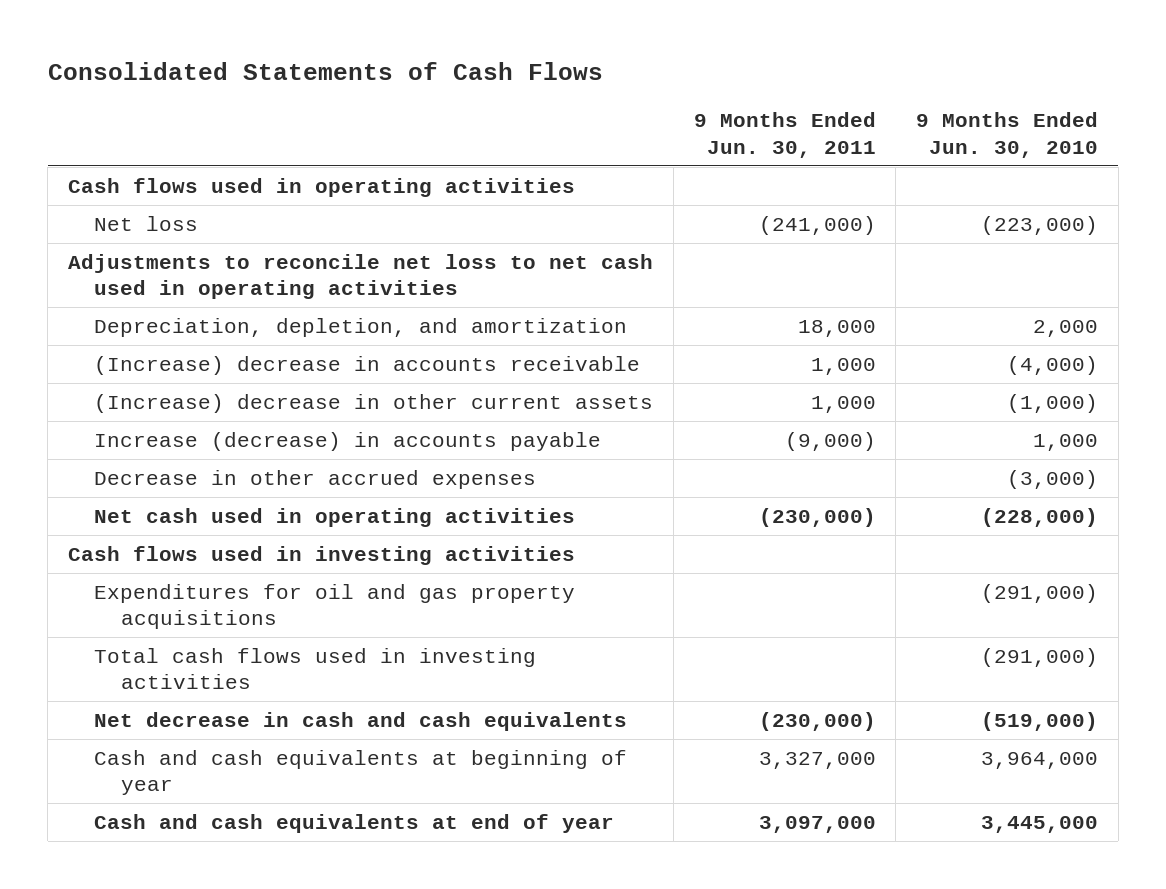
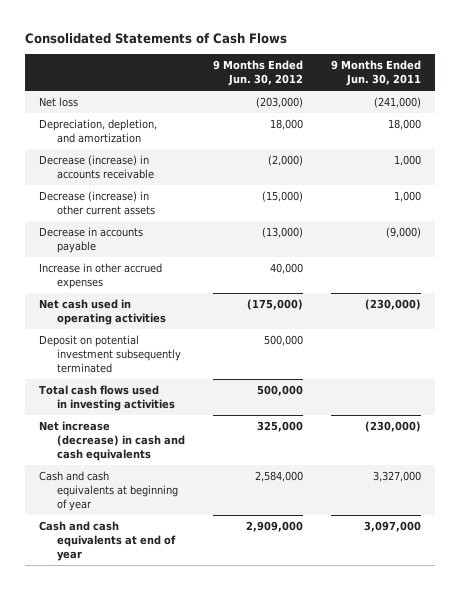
[916,112,1099,158] 9 Months Ended Jun. 30, 2010 -> none
none -> [213,60,304,86] 9 Months Ended Jun. 30, 2012
[67,177,575,197] Cash flows used in operating activities -> none
[67,253,653,300] Adjustments to reconcile net loss to net cash used in operating activities -> none
[94,355,641,375] (Increase) decrease in accounts receivable -> [39,155,155,179] Decrease (increase) in accounts receivable
[94,393,654,413] (Increase) decrease in other current assets -> [39,191,156,215] Decrease (increase) in other current assets
[94,431,602,451] Increase (decrease) in accounts payable -> [39,227,144,253] Decrease in accounts payable
[94,469,537,489] Decrease in other accrued expenses -> [39,263,163,289] Increase in other accrued expenses
[67,545,575,565] Cash flows used in investing activities -> none
[94,583,576,630] Expenditures for oil and gas property acquisitions -> none
none -> [39,335,182,373] Deposit on potential investment subsequently terminated
[94,711,628,731] Net decrease in cash and cash equivalents -> [39,421,186,461] Net increase (decrease) in cash and cash equivalents

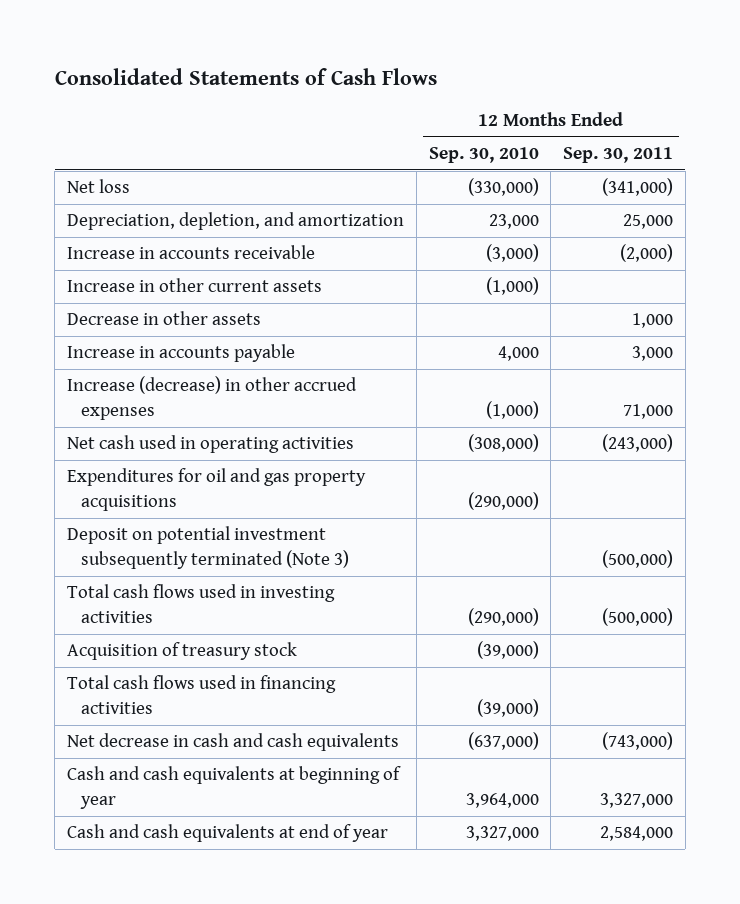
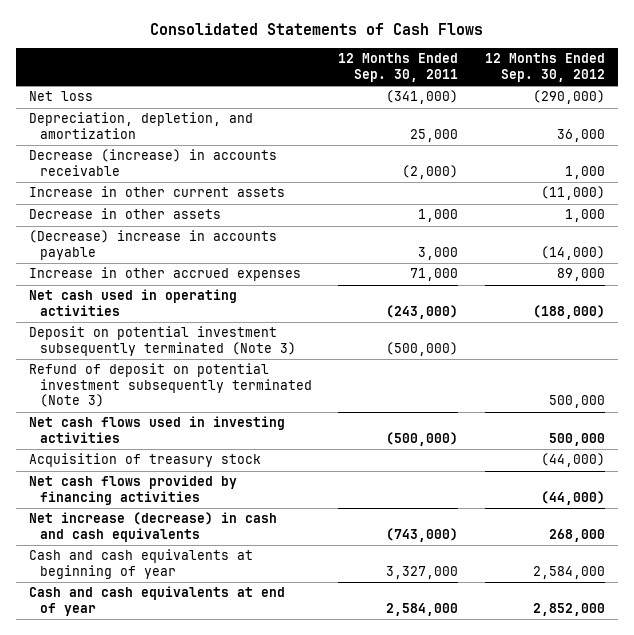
[428,147,539,164] Sep. 30, 2010 -> none
none -> [484,53,605,82] 12 Months Ended Sep. 30, 2012
[67,245,316,260] Increase in accounts receivable -> [29,149,278,176] Decrease (increase) in accounts receivable
[67,344,296,363] Increase in accounts payable -> [29,230,278,260] (Decrease) increase in accounts payable
[67,376,358,421] Increase (decrease) in other accrued expenses -> [29,267,302,282] Increase in other accrued expenses
[67,468,367,512] Expenditures for oil and gas property acquisitions -> none
none -> [29,363,312,408] Refund of deposit on potential investment subsequently terminated (Note 3)
[67,584,336,624] Total cash flows used in investing activities -> [29,416,286,443] Net cash flows used in investing activities
[67,675,337,715] Total cash flows used in financing activities -> [29,475,238,505] Net cash flows provided by financing activities
[67,733,400,752] Net decrease in cash and cash equivalents -> [29,512,278,542] Net increase (decrease) in cash and cash equivalents

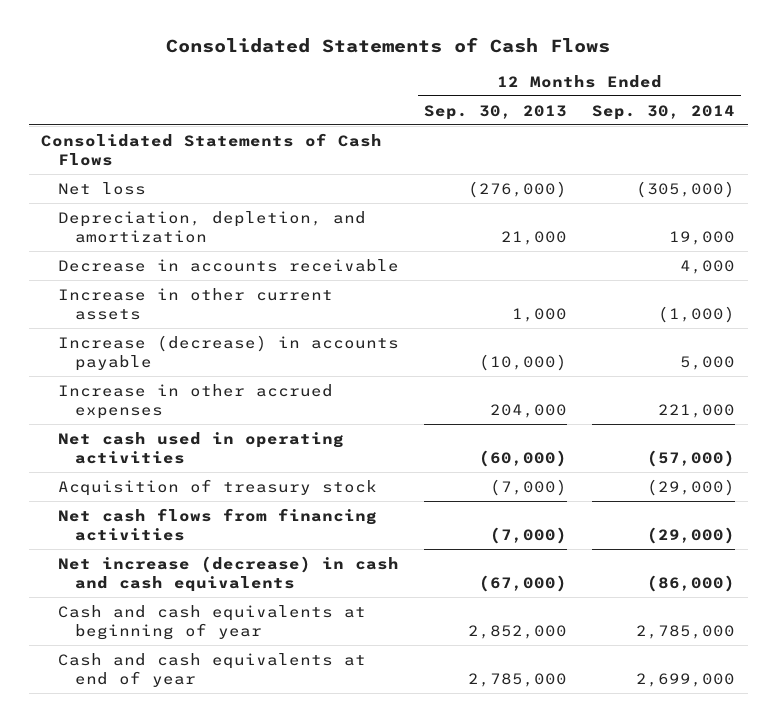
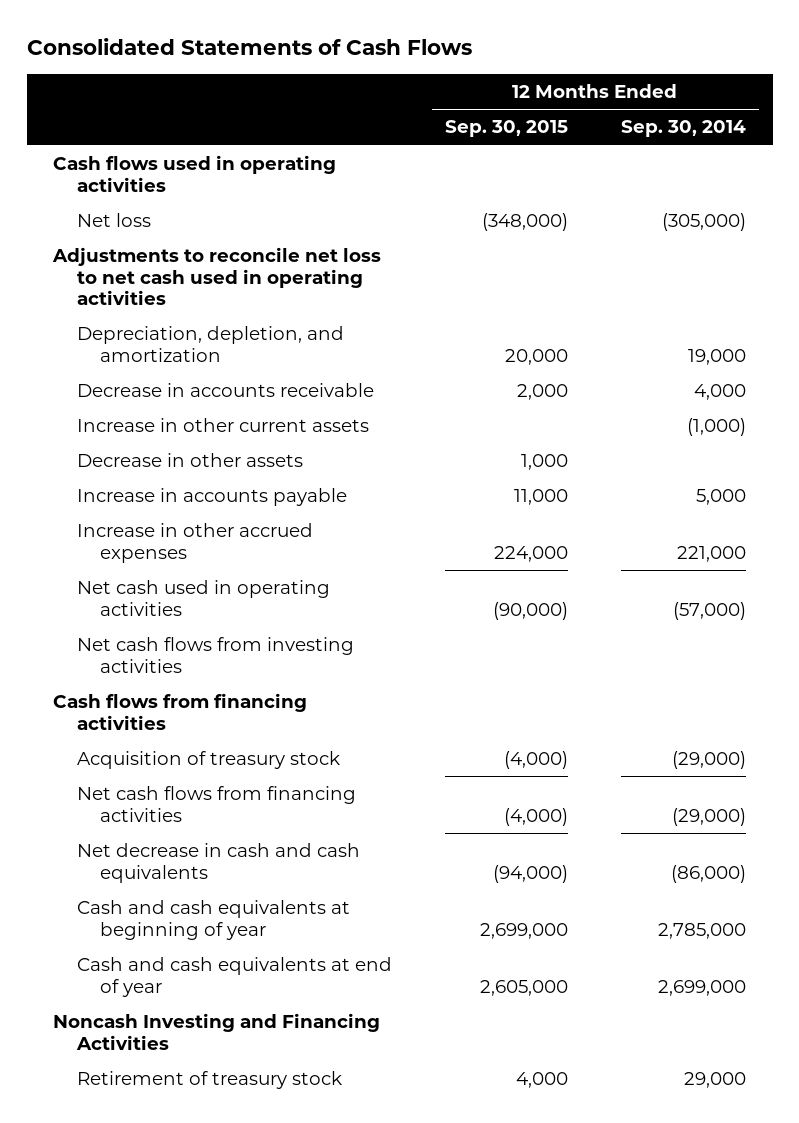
[424,104,568,120] Sep. 30, 2013 -> none
none -> [444,120,568,138] Sep. 30, 2015
[41,132,383,166] Consolidated Statements of Cash Flows -> none
none -> [53,155,337,192] Cash flows used in operating activities
none -> [52,247,382,305] Adjustments to reconcile net loss to net cash used in operating activities
none -> [76,453,303,468] Decrease in other assets
[58,334,400,371] Increase (decrease) in accounts payable -> [76,488,347,507] Increase in accounts payable
none -> [76,637,354,673] Net cash flows from investing activities
none -> [53,693,308,730] Cash flows from financing activities
[58,555,400,592] Net increase (decrease) in cash and cash equivalents -> [76,843,360,883] Net decrease in cash and cash equivalents
none -> [53,1013,381,1050] Noncash Investing and Financing Activities
none -> [76,1071,342,1090] Retirement of treasury stock

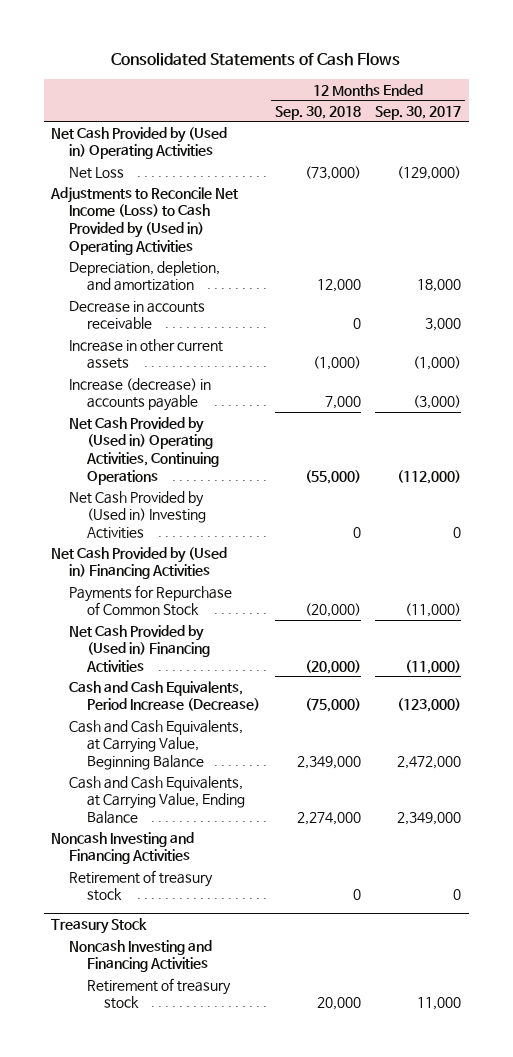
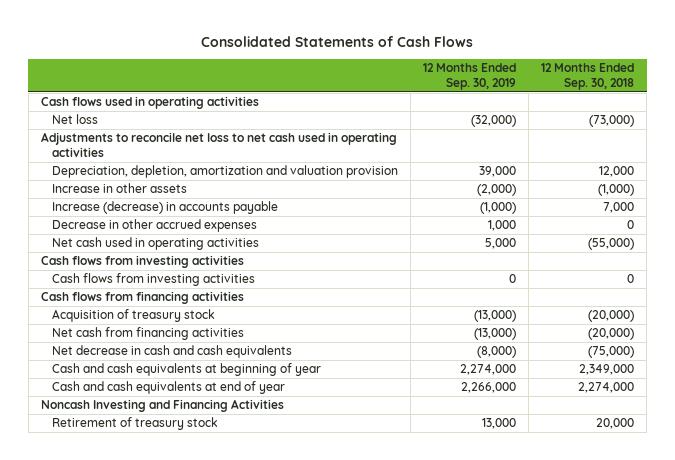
[375,105,462,120] Sep. 30, 2017 -> none
none -> [422,63,516,90] 12 Months Ended Sep. 30, 2019
[68,300,205,331] Decrease in accounts receivable -> none
[51,126,228,160] Net Cash Provided by (Used in) Operating Activities -> [40,96,259,110] Cash flows used in operating activities
[68,166,124,179] Net Loss -> [51,114,98,125] Net loss
[50,186,239,255] Adjustments to Reconcile Net Income (Loss) to Cash Provided by (Used in) Operating Activities -> [40,132,397,157] Adjustments to reconcile net loss to net cash used in operating activities
[68,260,220,292] Depreciation, depletion, and amortization -> [51,165,398,179] Depreciation, depletion, amortization and valuation provision
[68,338,223,370] Increase in other current assets -> [51,183,187,194] Increase in other assets
[51,831,195,865] Noncash Investing and Financing Activities -> none
[68,869,213,902] Retirement of treasury stock -> none
[51,918,148,935] Treasury Stock -> none
none -> [51,219,257,233] Decrease in other accrued expenses
[68,416,219,485] Net Cash Provided by (Used in) Operating Activities, Continuing Operations -> [51,237,259,251] Net cash used in operating activities
none -> [40,255,244,269] Cash flows from investing activities
[68,490,206,539] Net Cash Provided by (Used in) Investing Activities -> [51,273,255,287] Cash flows from investing activities
[51,546,228,580] Net Cash Provided by (Used in) Financing Activities -> [40,291,244,305] Cash flows from financing activities
[68,584,232,617] Payments for Repurchase of Common Stock -> [51,309,215,323] Acquisition of treasury stock
[68,624,210,672] Net Cash Provided by (Used in) Financing Activities -> [51,327,244,341] Net cash from financing activities
[68,680,260,712] Cash and Cash Equivalents, Period Increase (Decrease) -> [51,345,292,359] Net decrease in cash and cash equivalents
[68,719,243,770] Cash and Cash Equivalents, at Carrying Value, Beginning Balance -> [51,363,321,377] Cash and cash equivalents at beginning of year
[68,775,245,824] Cash and Cash Equivalents, at Carrying Value, Ending Balance -> [51,381,285,395] Cash and cash equivalents at end of year

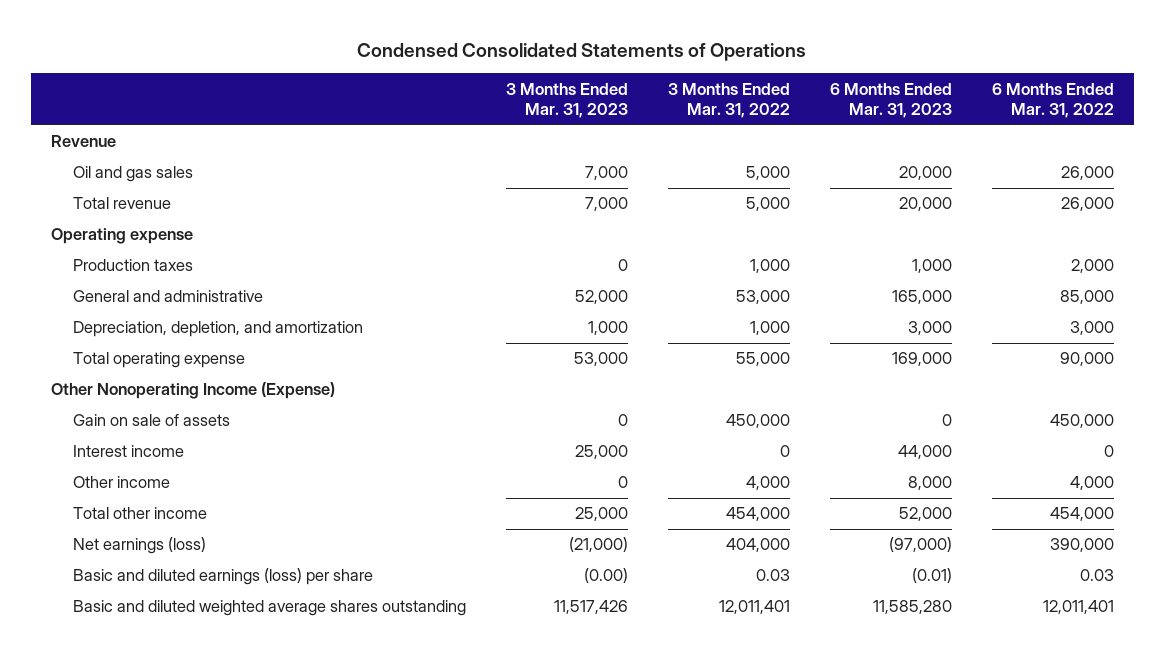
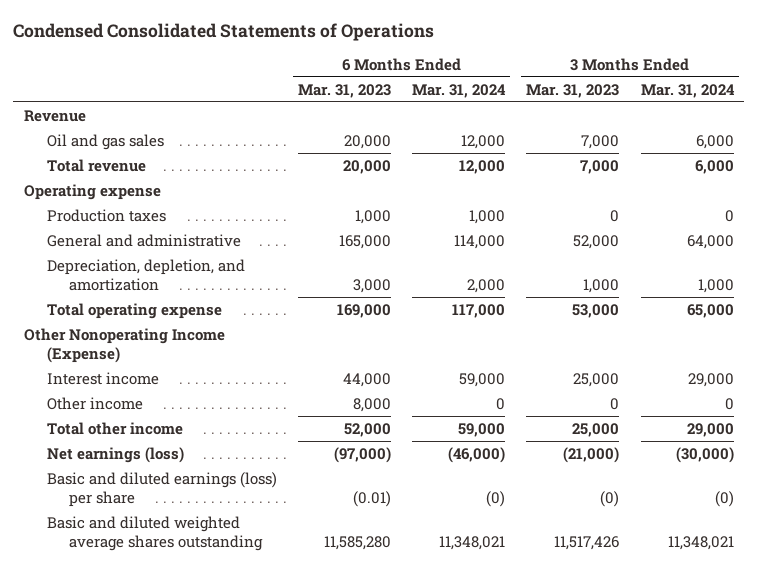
[668,82,791,119] 3 Months Ended Mar. 31, 2022 -> none
[991,82,1114,119] 6 Months Ended Mar. 31, 2022 -> none
none -> [412,83,507,98] Mar. 31, 2024
none -> [640,83,735,98] Mar. 31, 2024
[73,414,231,427] Gain on sale of assets -> none
[584,568,629,584] (0.00) -> [600,491,620,508] (0)

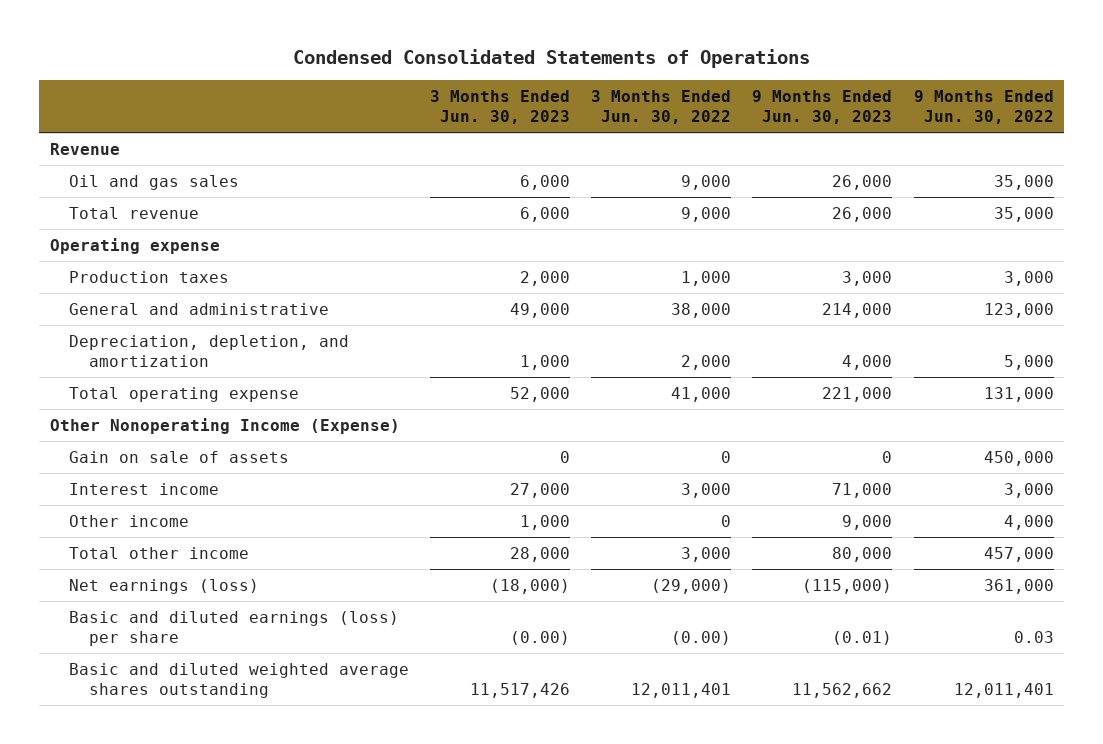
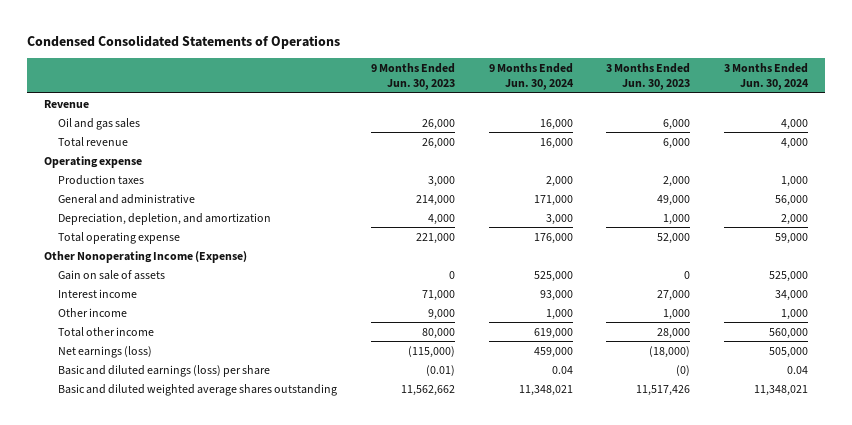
[591,90,732,125] 3 Months Ended Jun. 30, 2022 -> none
[913,90,1054,125] 9 Months Ended Jun. 30, 2022 -> none
none -> [488,62,574,91] 9 Months Ended Jun. 30, 2024
none -> [724,62,810,91] 3 Months Ended Jun. 30, 2024
[510,630,571,645] (0.00) -> [676,364,691,376] (0)

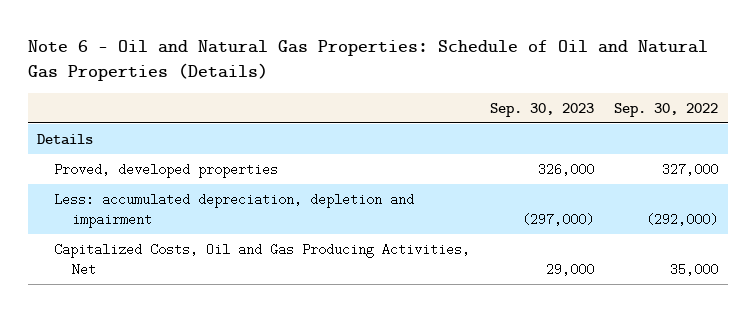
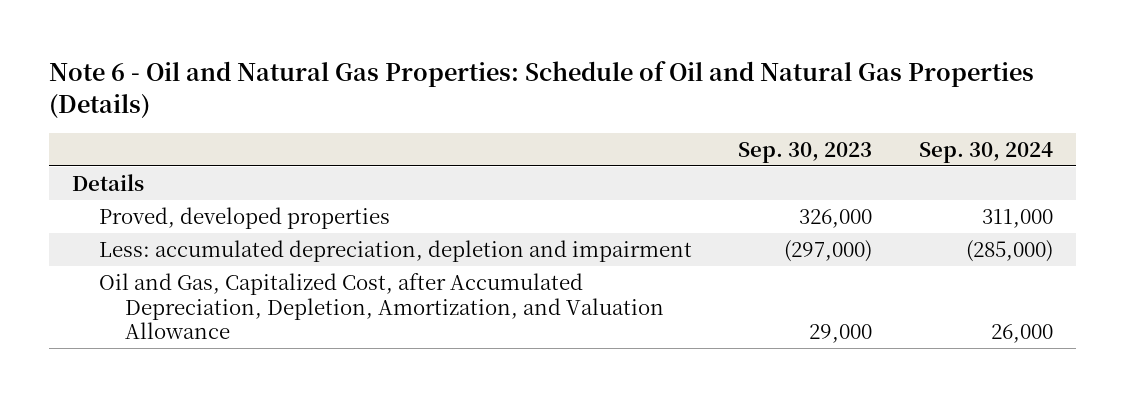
[613,102,718,117] Sep. 30, 2022 -> none
none -> [918,141,1053,163] Sep. 30, 2024
[54,242,471,276] Capitalized Costs, Oil and Gas Producing Activities, Net -> [98,272,665,340] Oil and Gas, Capitalized Cost, after Accumulated Depreciation, Depletion, Amortization, and Valuation Allowance

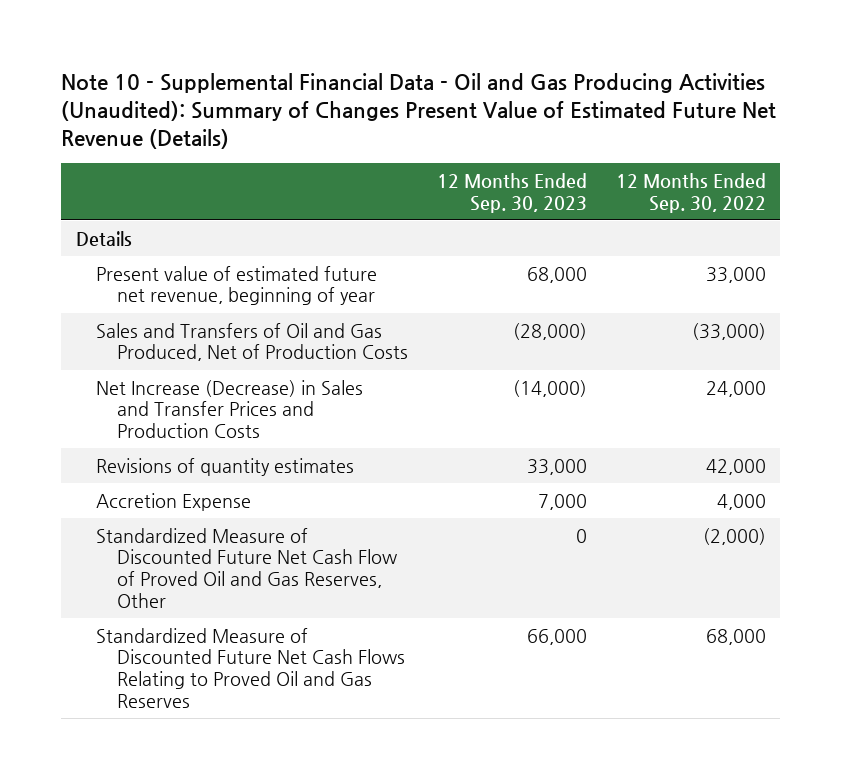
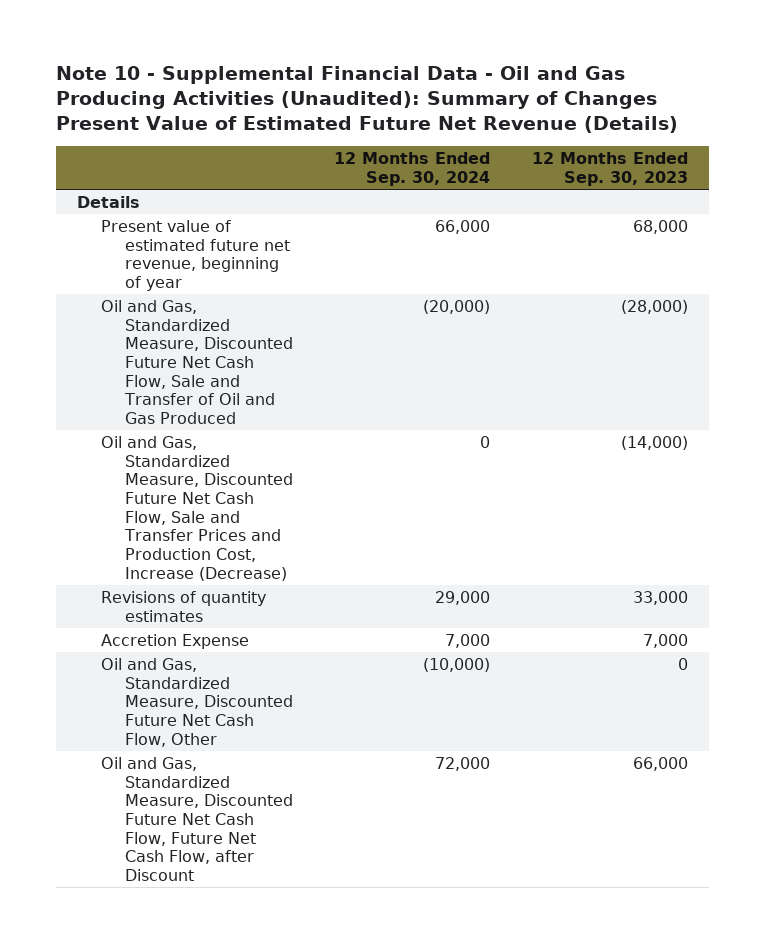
[615,172,766,213] 12 Months Ended Sep. 30, 2022 -> none
none -> [334,152,491,186] 12 Months Ended Sep. 30, 2024
[96,322,408,362] Sales and Transfers of Oil and Gas Produced, Net of Production Costs -> [100,299,293,424] Oil and Gas, Standardized Measure, Discounted Future Net Cash Flow, Sale and Transfer of Oil and Gas Produced
[96,379,364,439] Net Increase (Decrease) in Sales and Transfer Prices and Production Costs -> [100,435,293,581] Oil and Gas, Standardized Measure, Discounted Future Net Cash Flow, Sale and Transfer Prices and Production Cost, Increase (Decrease)
[96,527,397,608] Standardized Measure of Discounted Future Net Cash Flow of Proved Oil and Gas Reserves, Other -> [100,657,293,747] Oil and Gas, Standardized Measure, Discounted Future Net Cash Flow, Other
[96,627,405,708] Standardized Measure of Discounted Future Net Cash Flows Relating to Proved Oil and Gas Reserves -> [100,756,293,881] Oil and Gas, Standardized Measure, Discounted Future Net Cash Flow, Future Net Cash Flow, after Discount

